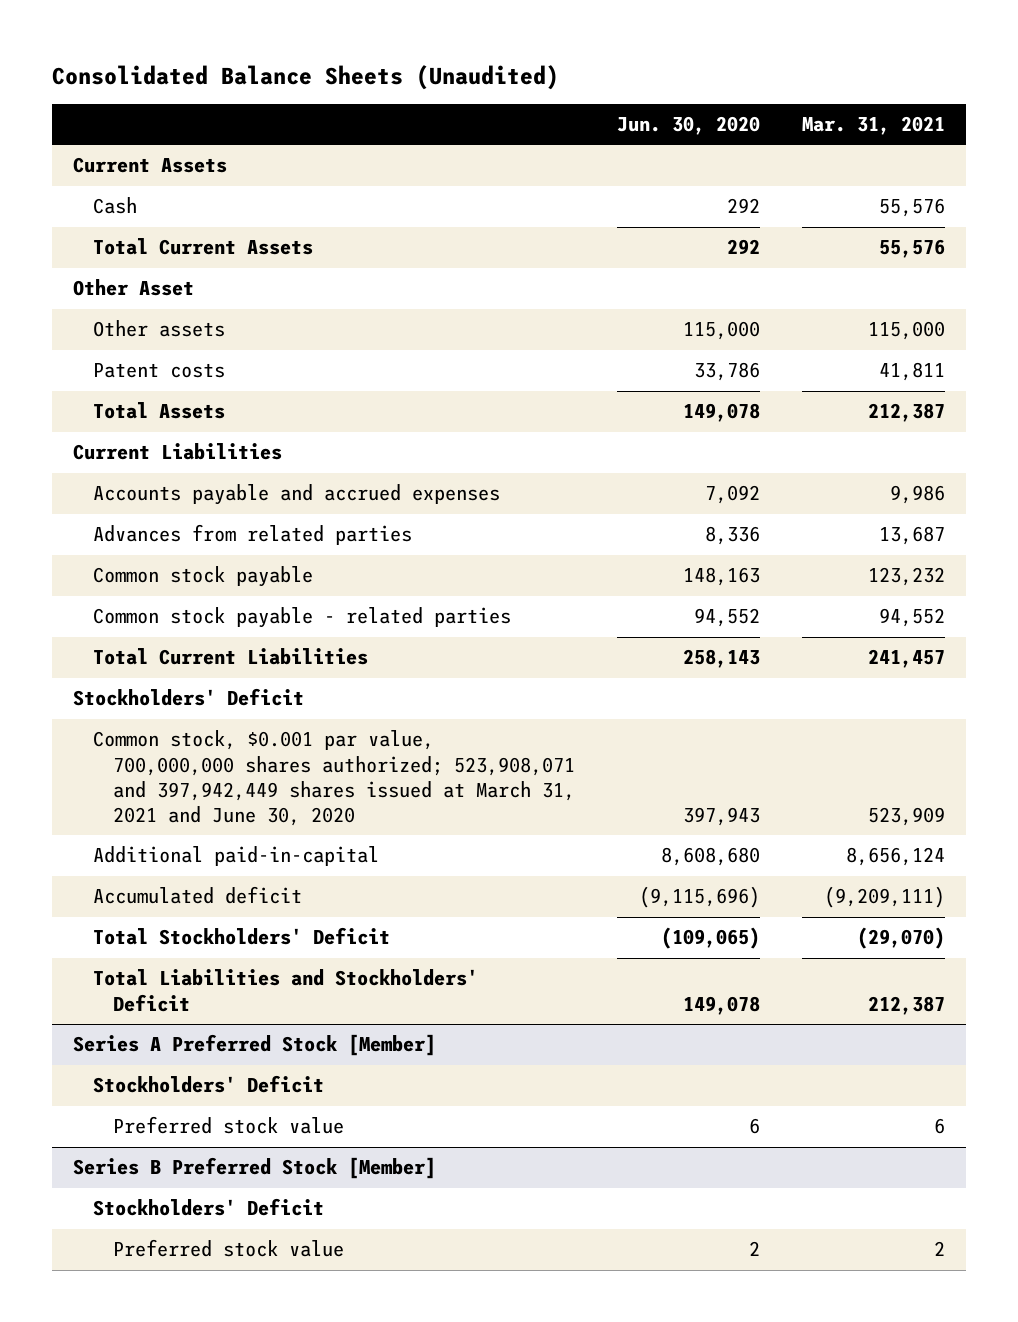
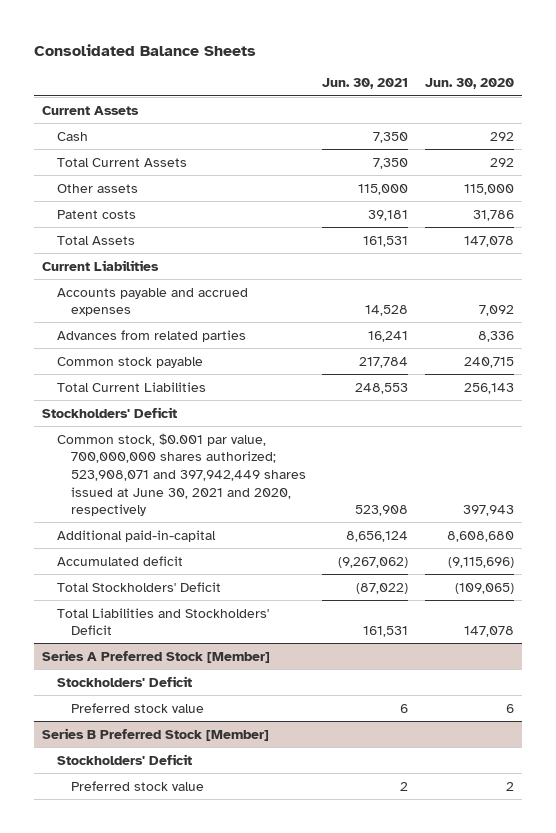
[52,64,560,90] Consolidated Balance Sheets (Unaudited) -> [34,43,257,56] Consolidated Balance Sheets
[801,116,945,136] Mar. 31, 2021 -> none
none -> [322,78,409,90] Jun. 30, 2021
[73,279,195,297] Other Asset -> none
[693,362,760,382] 33,786 -> [472,209,514,221] 31,786
[682,403,760,423] 149,078 -> [463,235,514,247] 147,078
[93,607,512,629] Common stock payable - related parties -> none
[682,567,760,587] 148,163 -> [463,356,514,368] 240,715
[682,649,760,669] 258,143 -> [463,382,514,394] 256,143
[93,730,576,827] Common stock, $0.001 par value, 700,000,000 shares authorized; 523,908,071 and 397,942,449 shares issued at March 31, 2021 and June 30, 2020 -> [56,432,306,517] Common stock, $0.001 par value, 700,000,000 shares authorized; 523,908,071 and 397,942,449 shares issued at June 30, 2021 and 2020, respectively
[682,995,760,1015] 149,078 -> [463,626,514,638] 147,078

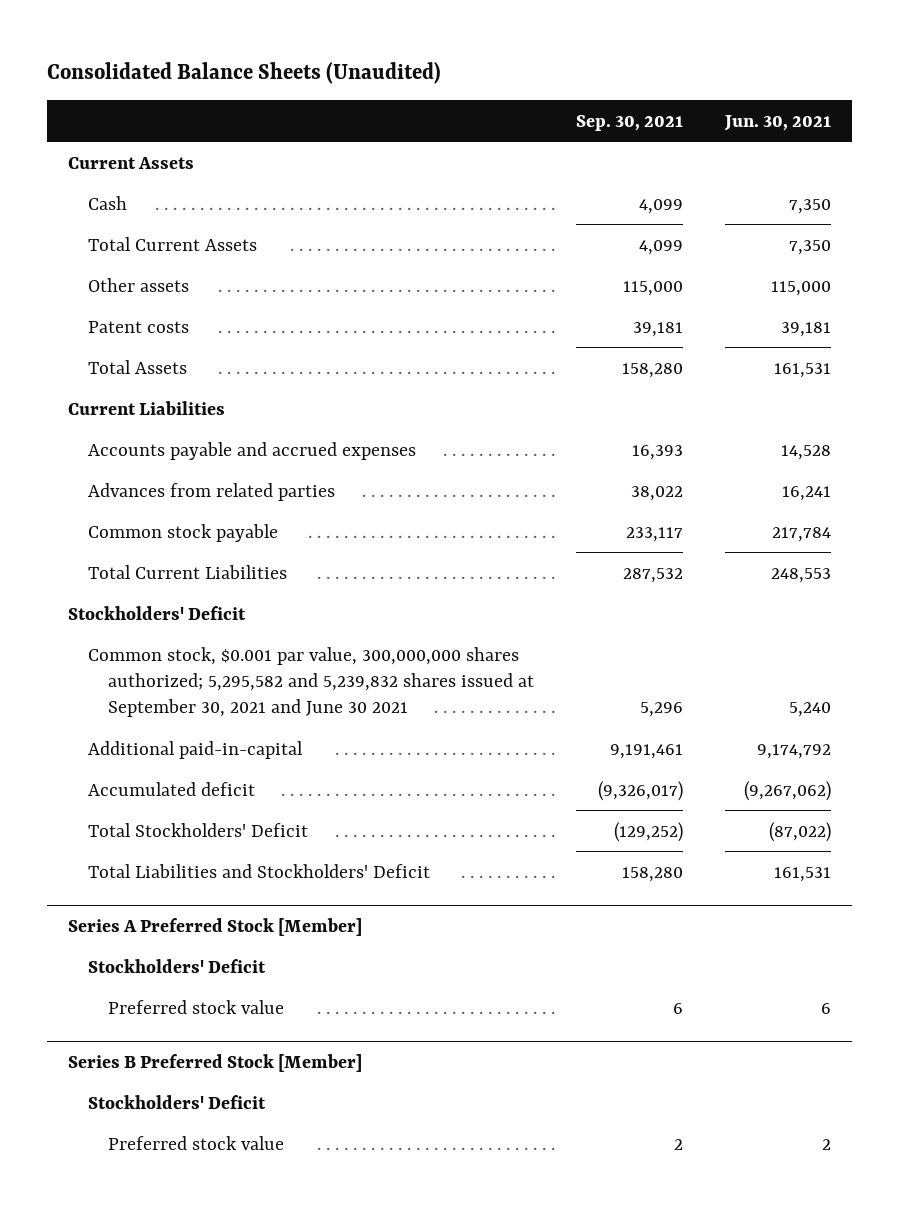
[34,43,257,56] Consolidated Balance Sheets -> [46,62,441,85] Consolidated Balance Sheets (Unaudited)
[424,78,514,90] Jun. 30, 2020 -> none
none -> [576,114,684,131] Sep. 30, 2021
[56,432,306,517] Common stock, $0.001 par value, 700,000,000 shares authorized; 523,908,071 and 397,942,449 shares issued at June 30, 2021 and 2020, respectively -> [87,646,535,718] Common stock, $0.001 par value, 300,000,000 shares authorized; 5,295,582 and 5,239,832 shares issued at September 30, 2021 and June 30 2021
[355,505,409,517] 523,908 -> [789,702,832,718] 5,240
[346,530,409,542] 8,656,124 -> [757,743,832,759] 9,174,792

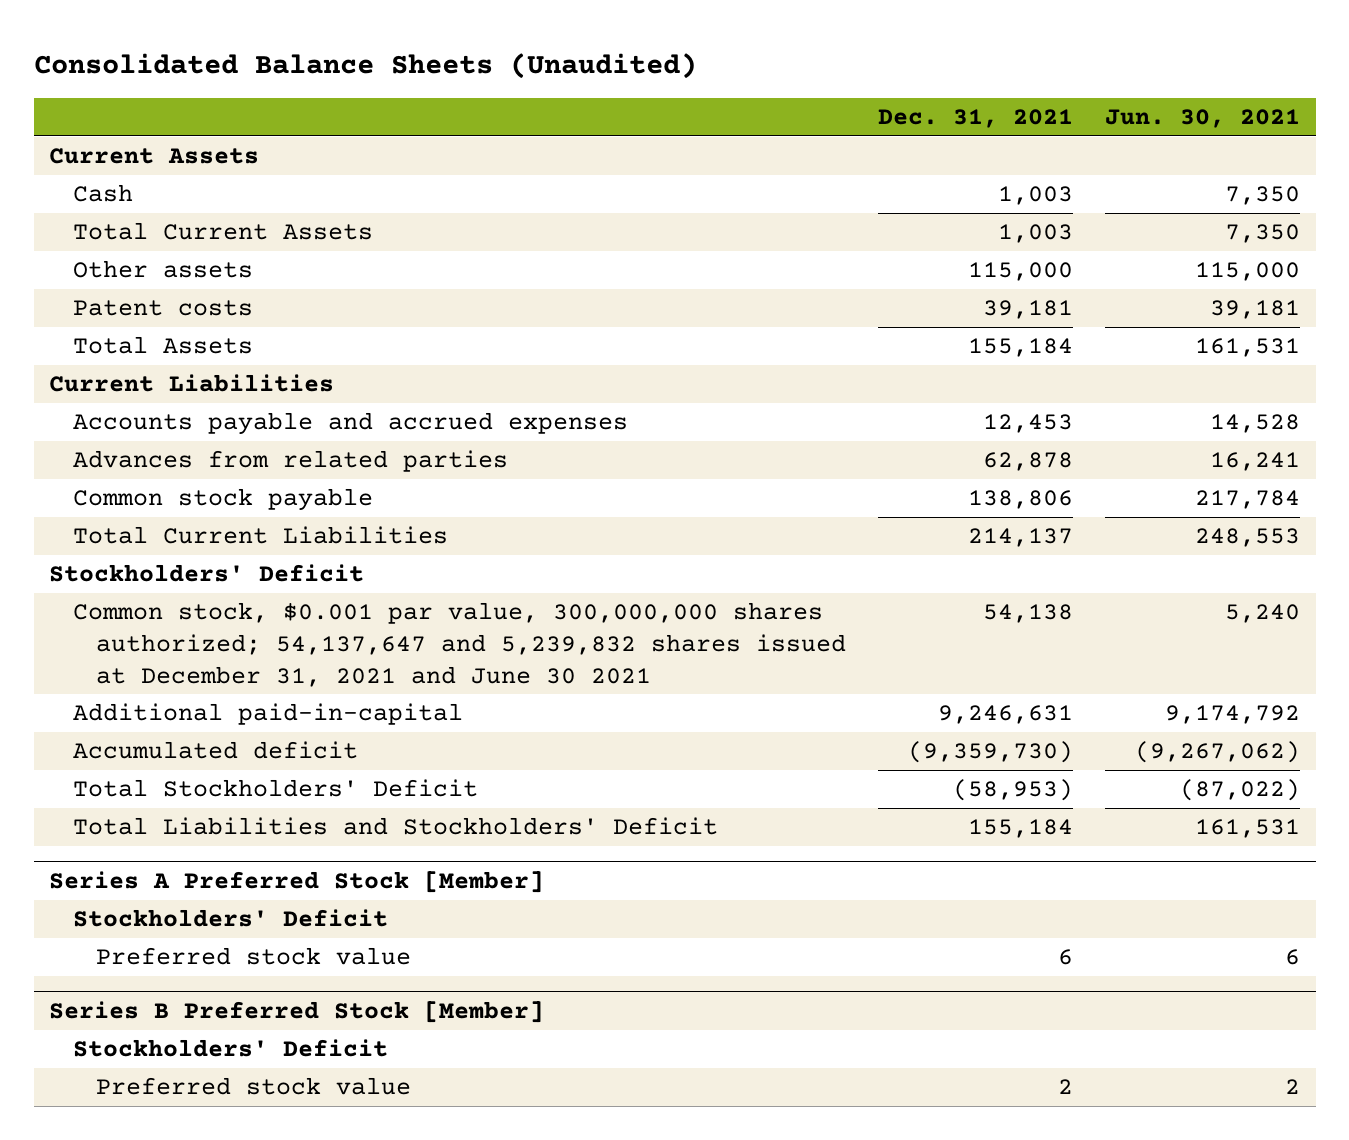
[576,114,684,131] Sep. 30, 2021 -> none
none -> [878,109,1074,129] Dec. 31, 2021
[87,646,535,718] Common stock, $0.001 par value, 300,000,000 shares authorized; 5,295,582 and 5,239,832 shares issued at September 30, 2021 and June 30 2021 -> [72,602,847,687] Common stock, $0.001 par value, 300,000,000 shares authorized; 54,137,647 and 5,239,832 shares issued at December 31, 2021 and June 30 2021

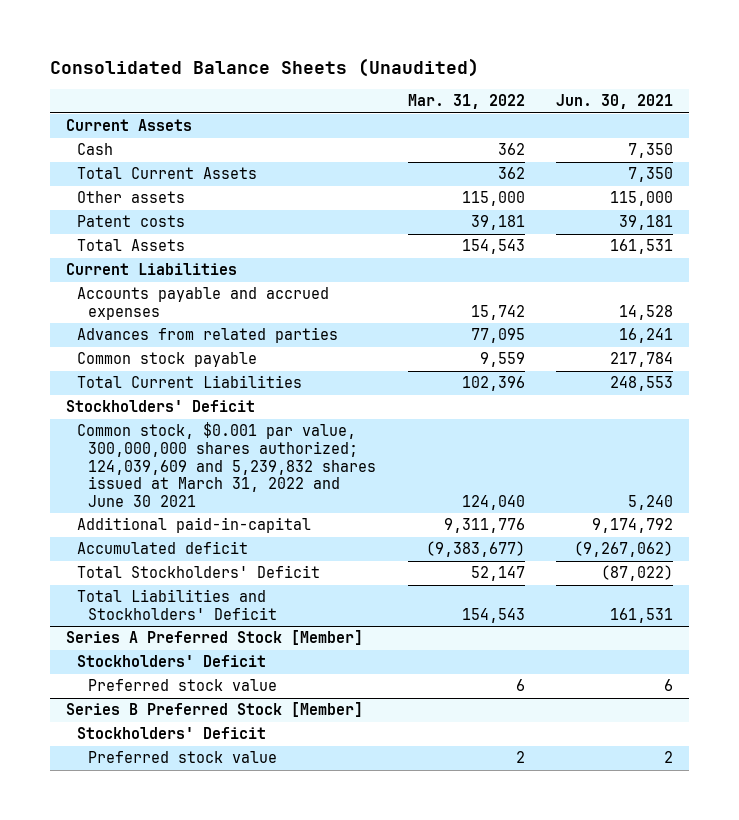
[878,109,1074,129] Dec. 31, 2021 -> none
none -> [407,94,525,110] Mar. 31, 2022
[72,602,847,687] Common stock, $0.001 par value, 300,000,000 shares authorized; 54,137,647 and 5,239,832 shares issued at December 31, 2021 and June 30 2021 -> [77,422,377,507] Common stock, $0.001 par value, 300,000,000 shares authorized; 124,039,609 and 5,239,832 shares issued at March 31, 2022 and June 30 2021

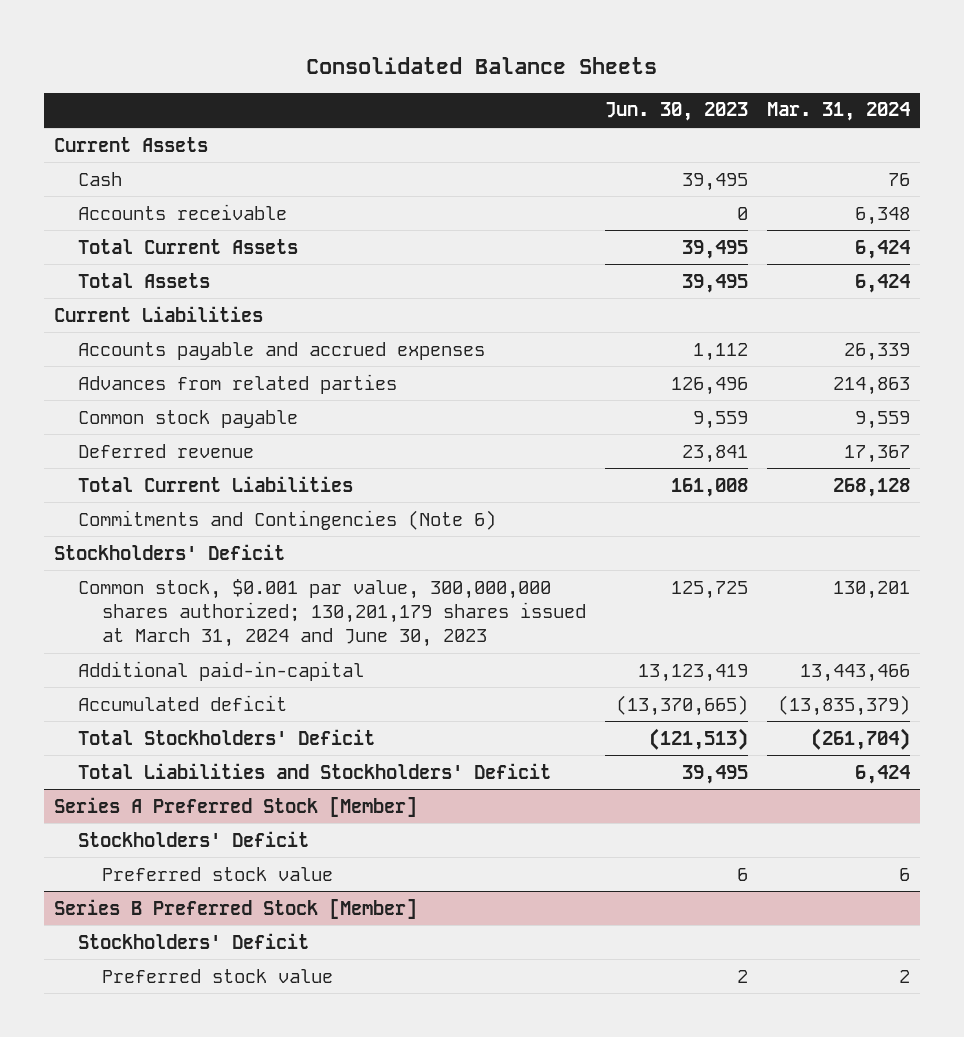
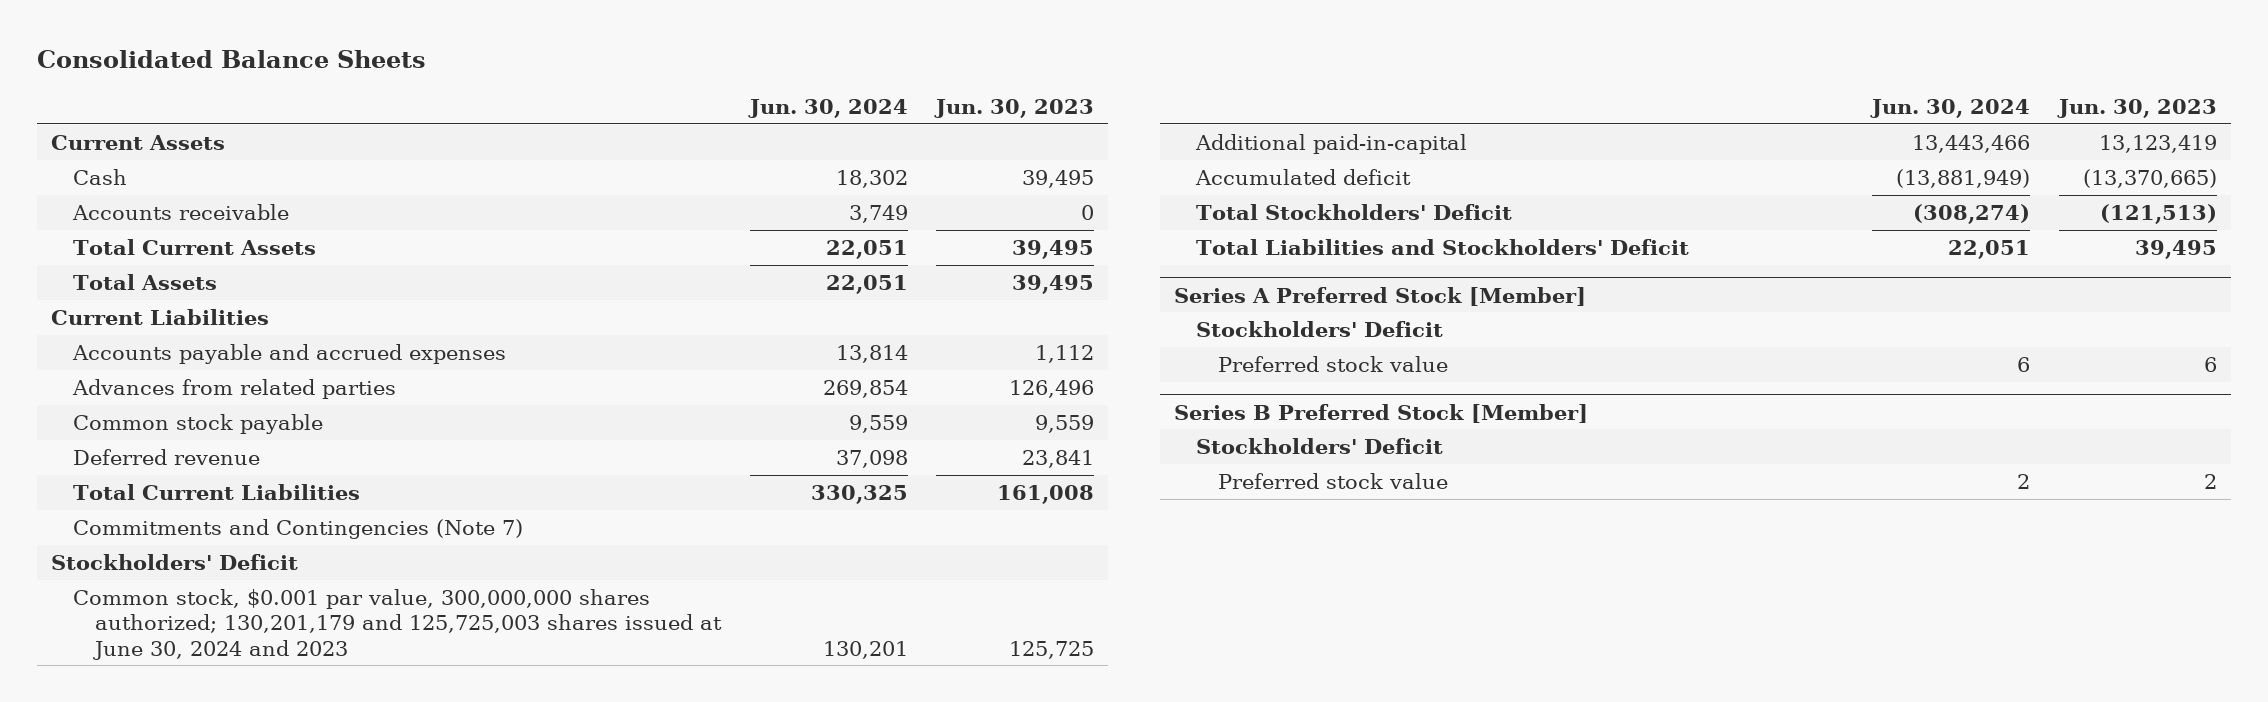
[767,102,911,122] Mar. 31, 2024 -> none
none -> [747,98,908,118] Jun. 30, 2024
[78,509,497,530] Commitments and Contingencies (Note 6) -> [73,518,524,539] Commitments and Contingencies (Note 7)
[78,578,587,648] Common stock, $0.001 par value, 300,000,000 shares authorized; 130,201,179 shares issued at March 31, 2024 and June 30, 2023 -> [73,588,723,660] Common stock, $0.001 par value, 300,000,000 shares authorized; 130,201,179 and 125,725,003 shares issued at June 30, 2024 and 2023

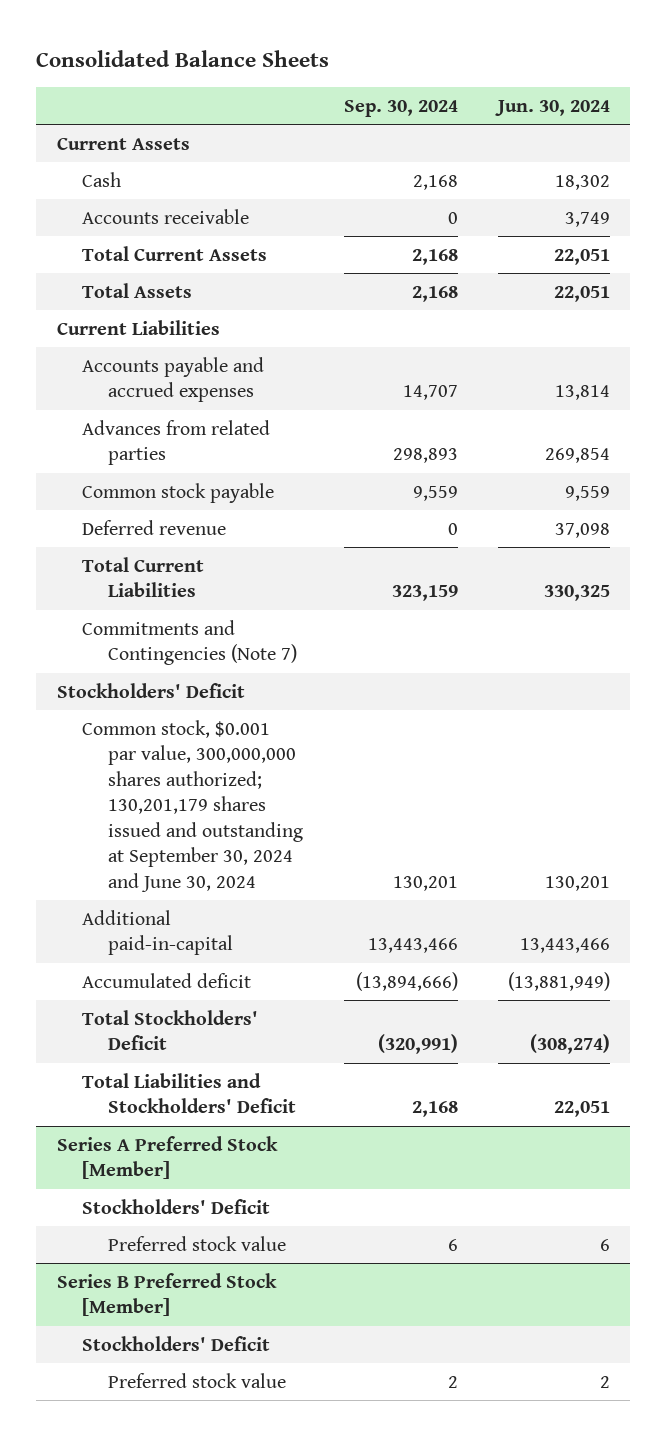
[934,98,1095,118] Jun. 30, 2023 -> none
none -> [343,100,458,118] Sep. 30, 2024
[73,588,723,660] Common stock, $0.001 par value, 300,000,000 shares authorized; 130,201,179 and 125,725,003 shares issued at June 30, 2024 and 2023 -> [82,719,303,892] Common stock, $0.001 par value, 300,000,000 shares authorized; 130,201,179 shares issued and outstanding at September 30, 2024 and June 30, 2024

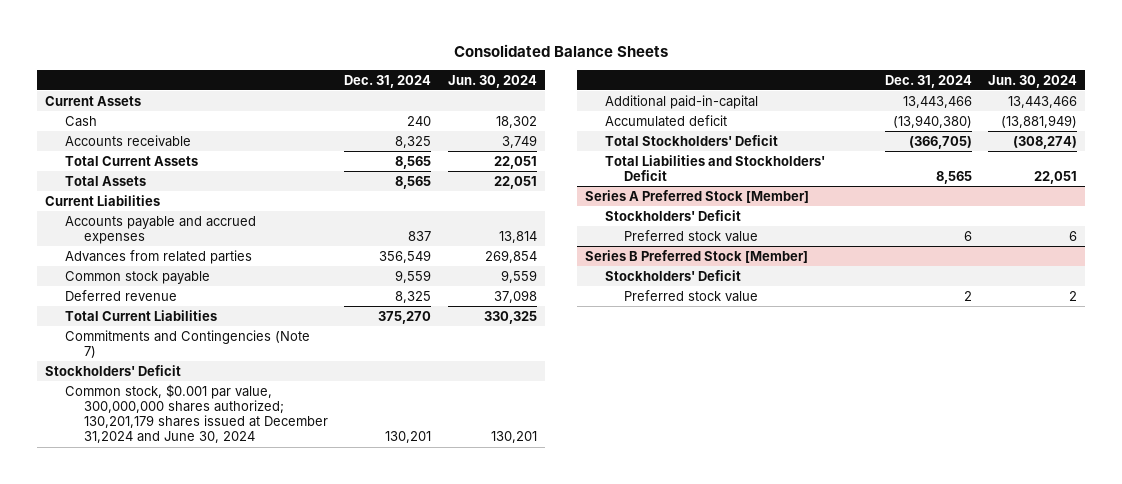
[343,100,458,118] Sep. 30, 2024 -> none
none -> [344,74,432,88] Dec. 31, 2024
[82,719,303,892] Common stock, $0.001 par value, 300,000,000 shares authorized; 130,201,179 shares issued and outstanding at September 30, 2024 and June 30, 2024 -> [64,383,328,444] Common stock, $0.001 par value, 300,000,000 shares authorized; 130,201,179 shares issued at December 31,2024 and June 30, 2024

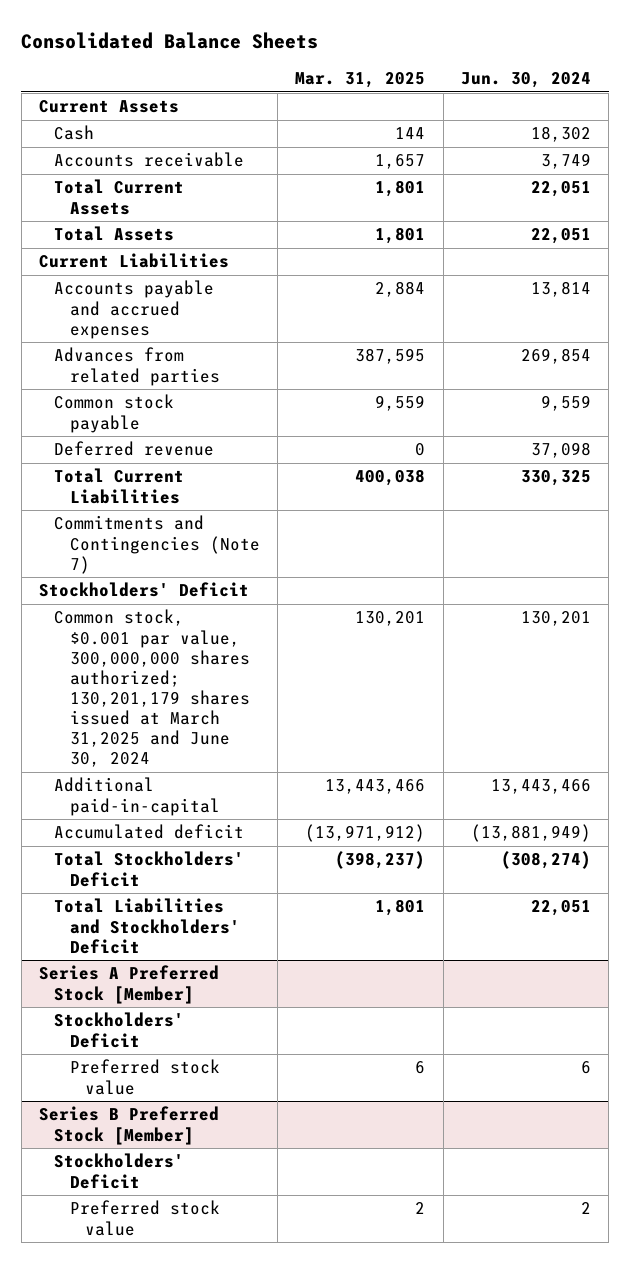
[344,74,432,88] Dec. 31, 2024 -> none
none -> [295,72,426,89] Mar. 31, 2025
[64,383,328,444] Common stock, $0.001 par value, 300,000,000 shares authorized; 130,201,179 shares issued at December 31,2024 and June 30, 2024 -> [54,609,250,767] Common stock, $0.001 par value, 300,000,000 shares authorized; 130,201,179 shares issued at March 31,2025 and June 30, 2024

